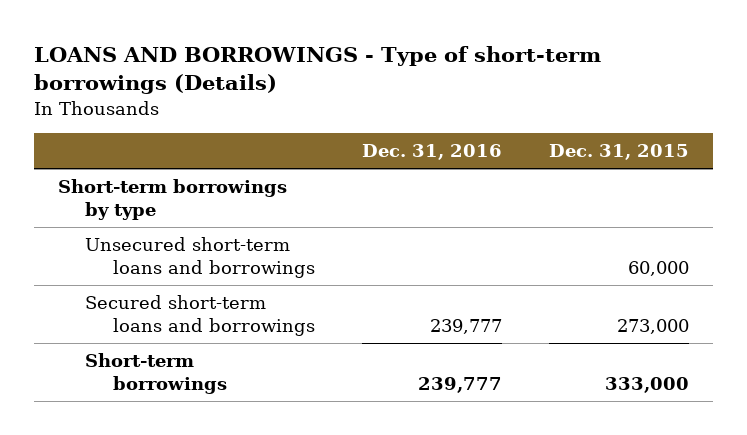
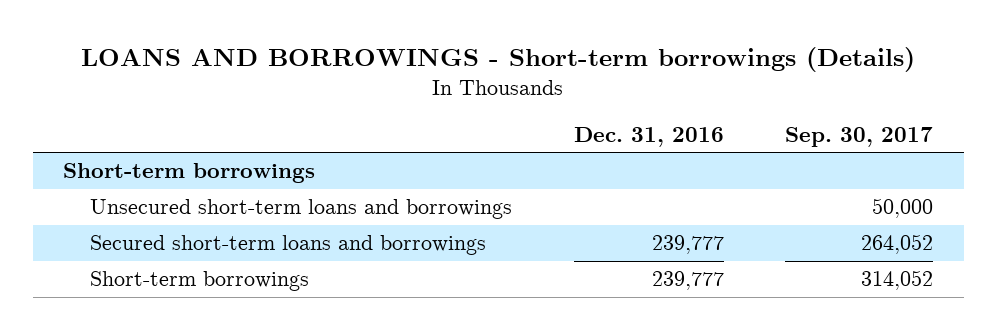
[34,46,602,95] LOANS AND BORROWINGS - Type of short-term borrowings (Details) -> [81,46,916,72] LOANS AND BORROWINGS - Short-term borrowings (Details)
[549,144,690,161] Dec. 31, 2015 -> none
none -> [784,126,933,147] Sep. 30, 2017
[57,179,287,221] Short-term borrowings by type -> [63,163,316,184] Short-term borrowings

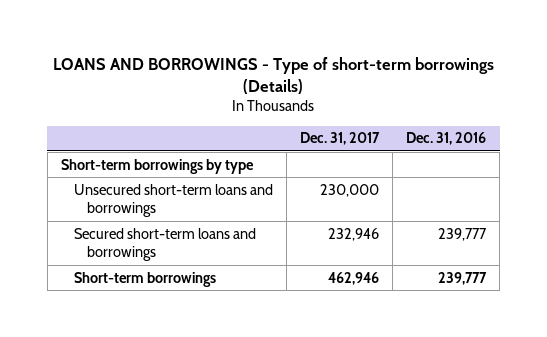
[81,46,916,72] LOANS AND BORROWINGS - Short-term borrowings (Details) -> [53,56,495,94] LOANS AND BORROWINGS - Type of short-term borrowings (Details)
[784,126,933,147] Sep. 30, 2017 -> none
none -> [300,132,381,146] Dec. 31, 2017
[63,163,316,184] Short-term borrowings -> [60,158,254,174] Short-term borrowings by type

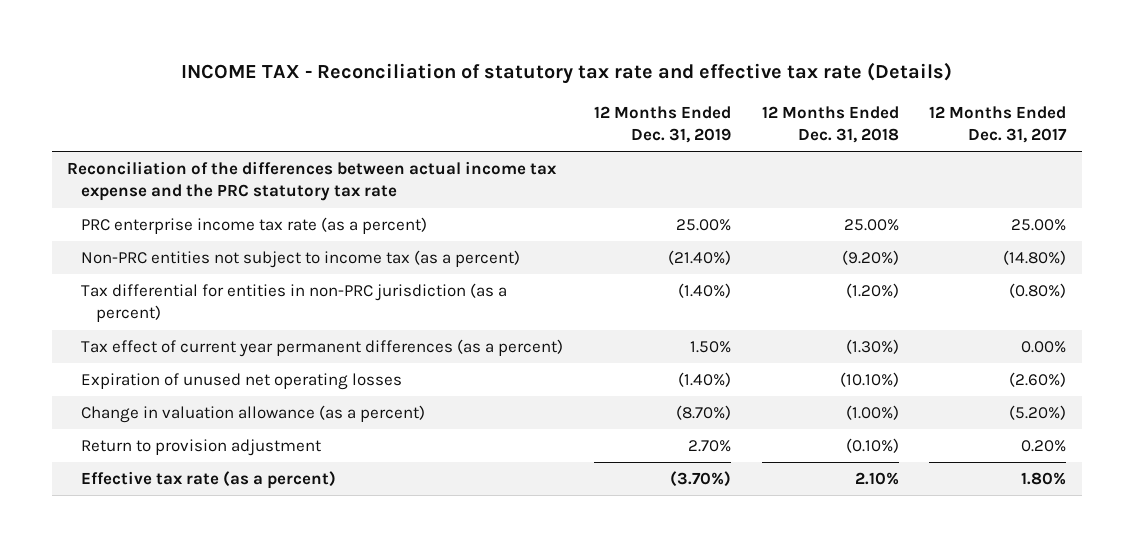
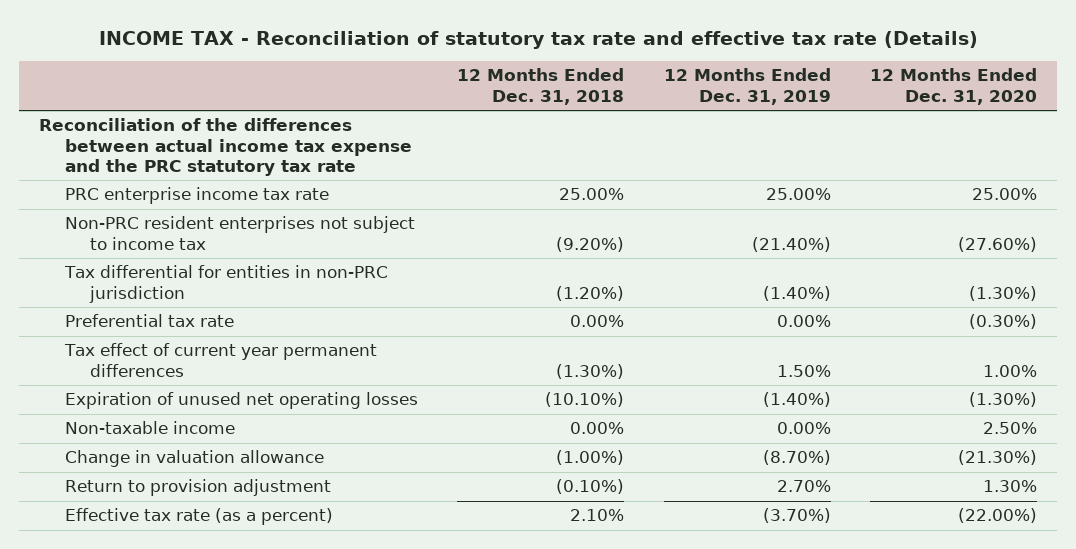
[929,105,1068,143] 12 Months Ended Dec. 31, 2017 -> none
none -> [870,68,1038,105] 12 Months Ended Dec. 31, 2020
[81,217,428,235] PRC enterprise income tax rate (as a percent) -> [64,187,329,205] PRC enterprise income tax rate
[81,250,521,269] Non-PRC entities not subject to income tax (as a percent) -> [64,216,415,250] Non-PRC resident enterprises not subject to income tax
[81,283,508,323] Tax differential for entities in non-PRC jurisdiction (as a percent) -> [63,265,388,303] Tax differential for entities in non-PRC jurisdiction
none -> [64,314,234,328] Preferential tax rate
[81,339,564,358] Tax effect of current year permanent differences (as a percent) -> [63,343,377,377] Tax effect of current year permanent differences
none -> [64,421,235,435] Non-taxable income
[81,405,426,424] Change in valuation allowance (as a percent) -> [64,450,324,468] Change in valuation allowance

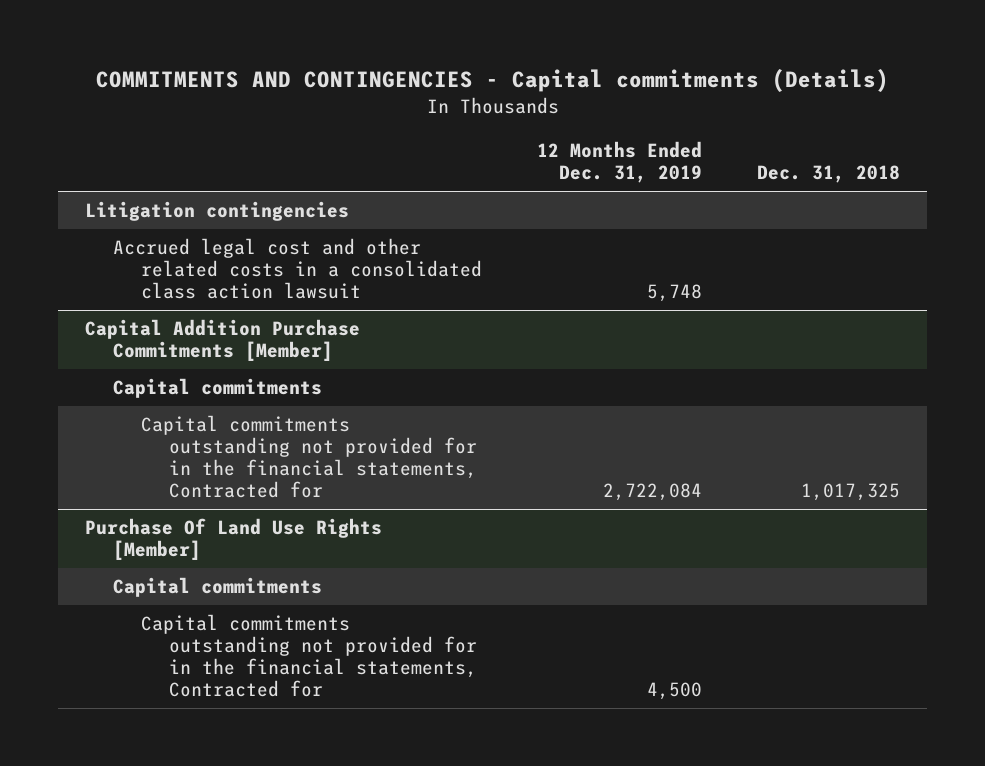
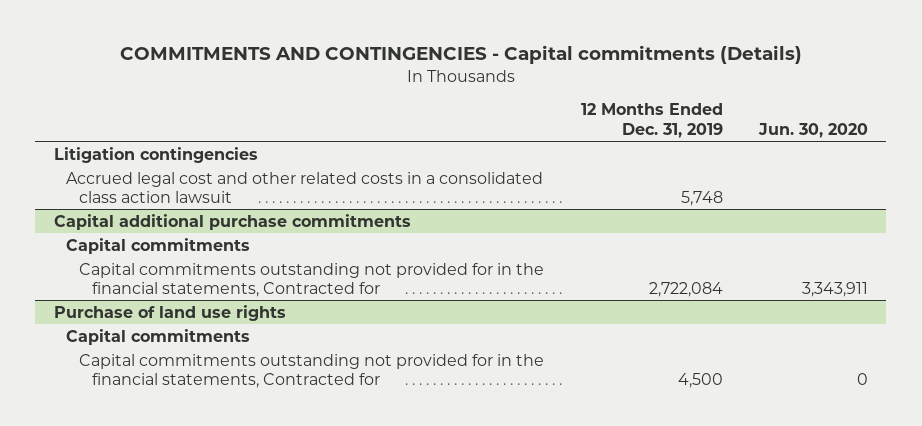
[756,165,900,184] Dec. 31, 2018 -> none
none -> [758,122,869,138] Jun. 30, 2020
[85,319,361,362] Capital Addition Purchase Commitments [Member] -> [53,213,411,230] Capital additional purchase commitments
[85,518,383,561] Purchase Of Land Use Rights [Member] -> [53,304,286,321] Purchase of land use rights

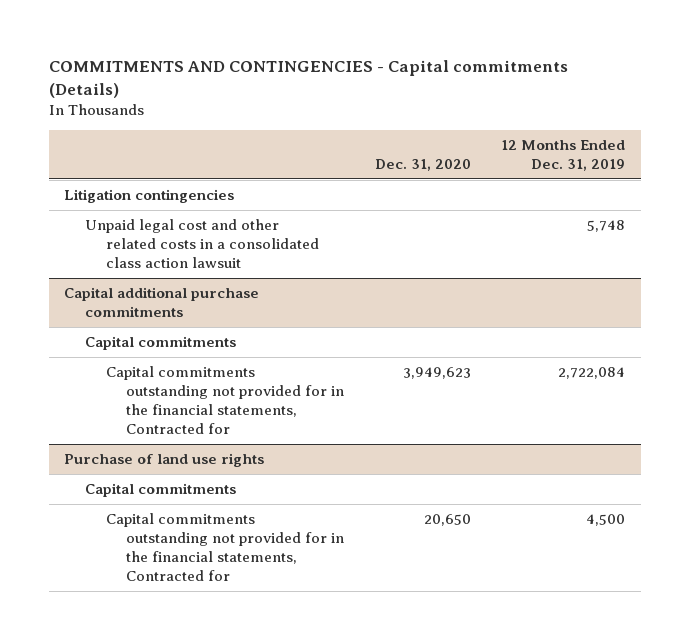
[758,122,869,138] Jun. 30, 2020 -> none
none -> [374,158,471,171] Dec. 31, 2020
[66,171,544,204] Accrued legal cost and other related costs in a consolidated class action lawsuit -> [84,219,319,268] Unpaid legal cost and other related costs in a consolidated class action lawsuit

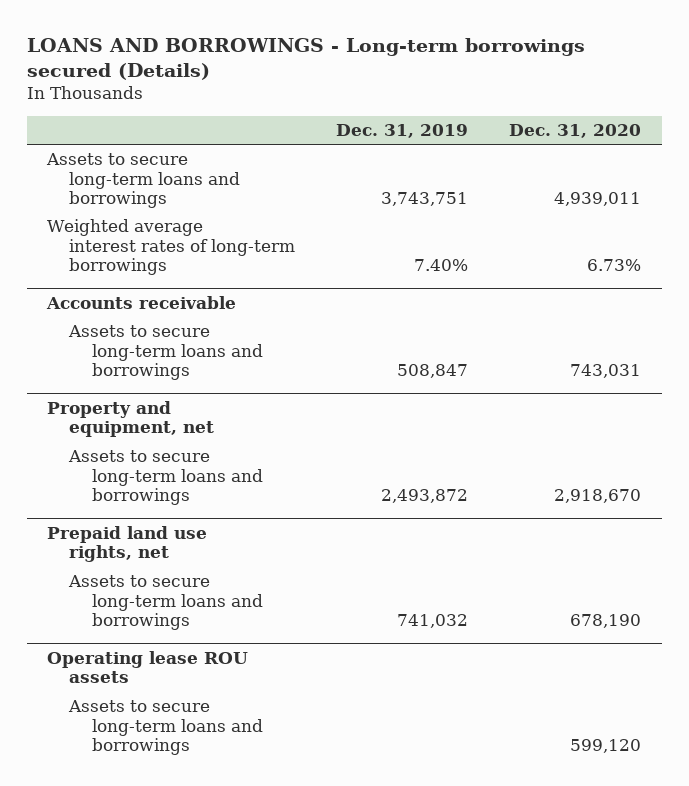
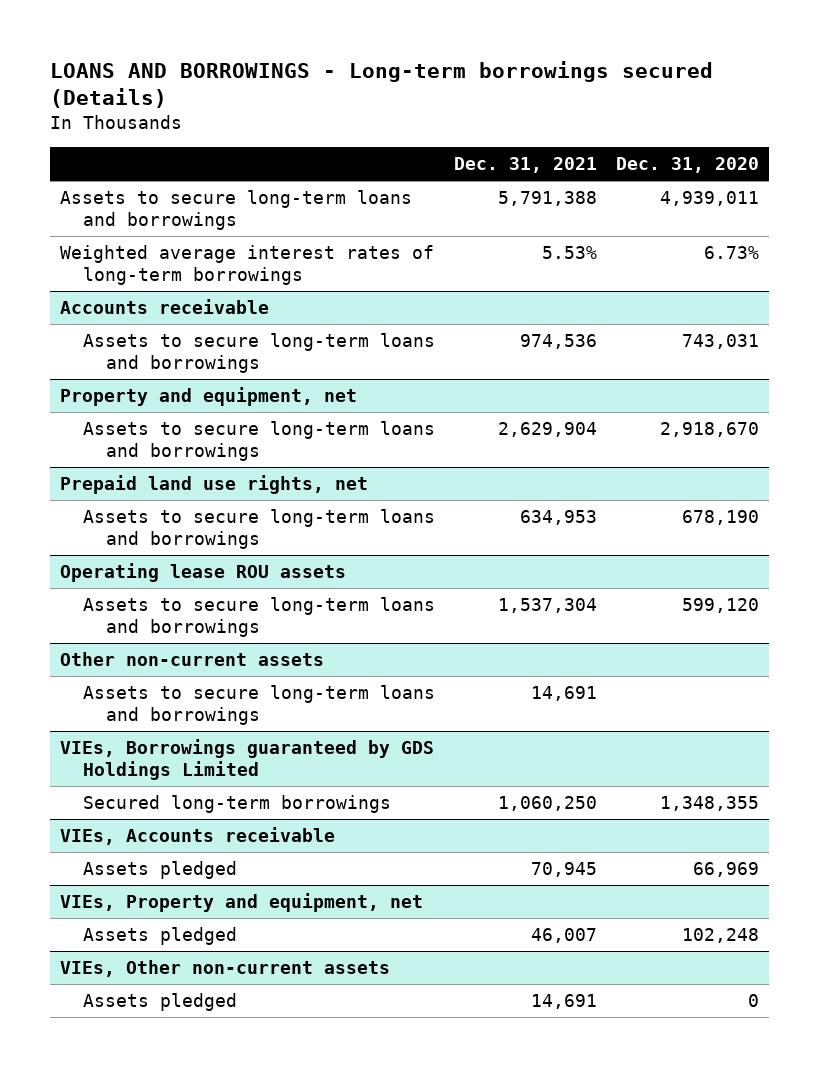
[336,123,469,138] Dec. 31, 2019 -> none
none -> [454,157,598,174] Dec. 31, 2021
none -> [59,651,324,666] Other non-current assets
none -> [82,684,435,725] Assets to secure long-term loans and borrowings
none -> [59,738,434,780] VIEs, Borrowings guaranteed by GDS Holdings Limited
none -> [82,794,391,813] Secured long-term borrowings
none -> [59,826,335,845] VIEs, Accounts receivable
none -> [82,860,237,879] Assets pledged
none -> [59,892,423,912] VIEs, Property and equipment, net
none -> [82,926,237,945] Assets pledged
none -> [59,959,390,977] VIEs, Other non-current assets
none -> [82,992,237,1011] Assets pledged

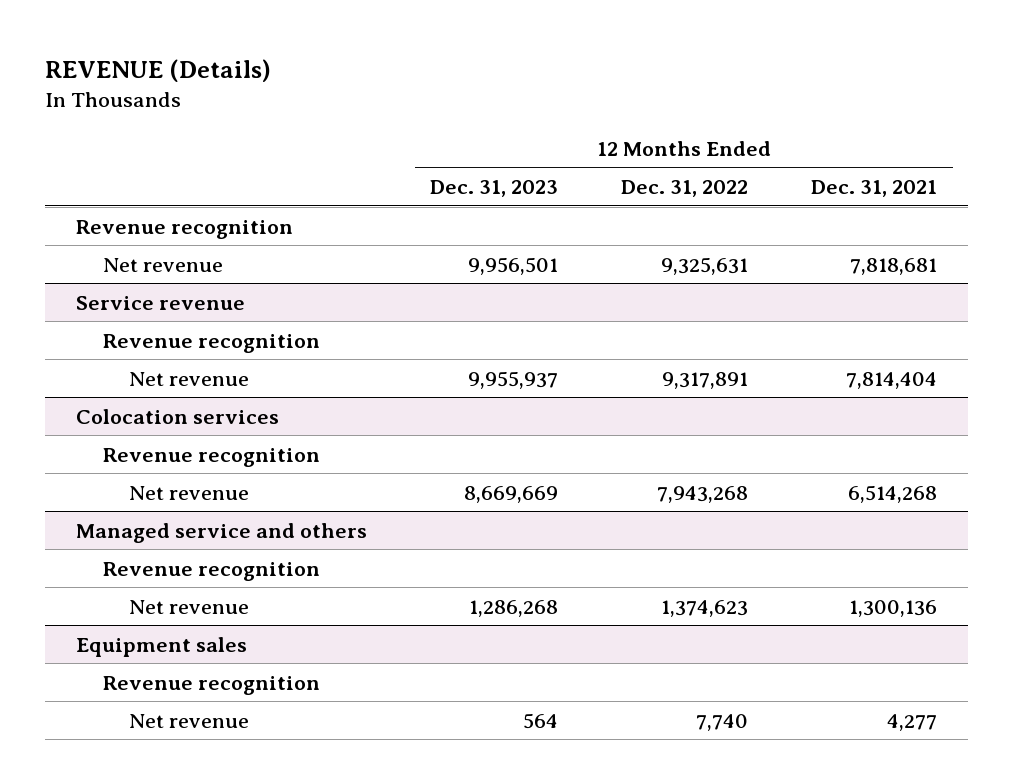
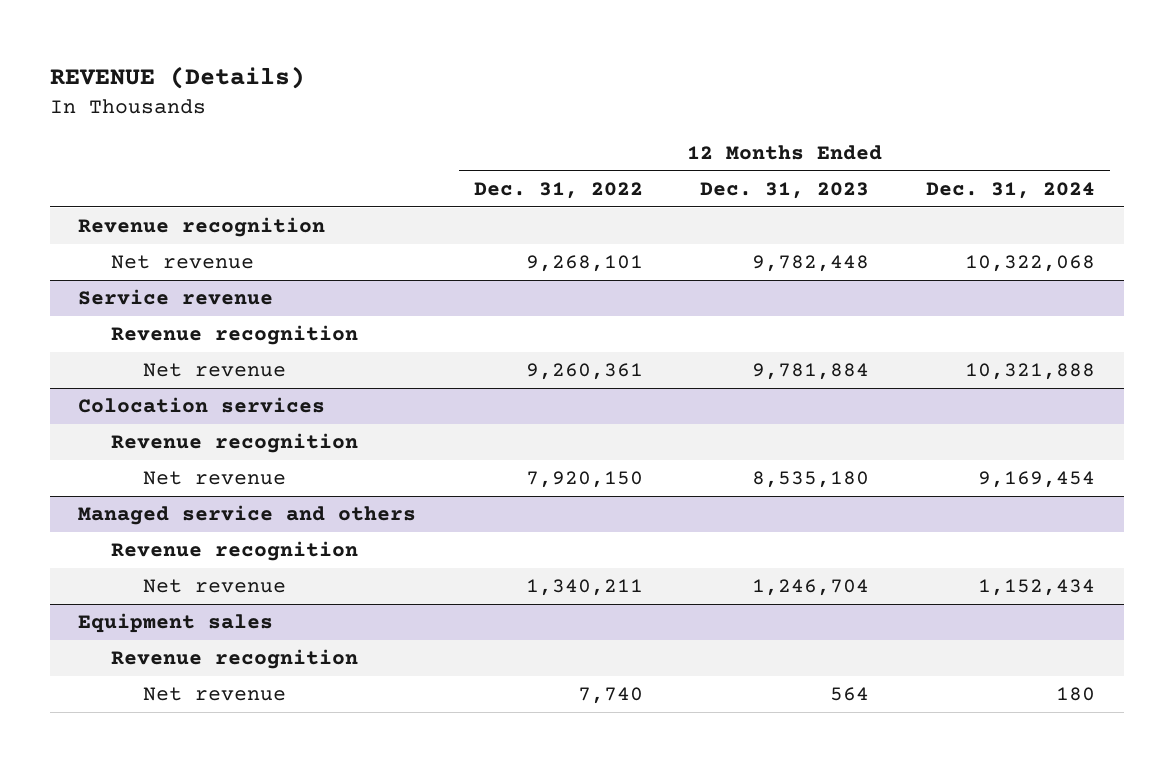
[811,179,938,197] Dec. 31, 2021 -> none
none -> [926,182,1096,200] Dec. 31, 2024
[468,256,559,275] 9,956,501 -> [752,255,870,273] 9,782,448
[661,256,749,275] 9,325,631 -> [525,255,643,273] 9,268,101
[468,370,559,389] 9,955,937 -> [752,363,870,381] 9,781,884
[662,371,749,389] 9,317,891 -> [525,363,643,381] 9,260,361
[464,485,559,503] 8,669,669 -> [752,471,870,489] 8,535,180
[657,485,749,503] 7,943,268 -> [525,471,643,489] 7,920,150
[469,599,559,617] 1,286,268 -> [752,579,870,597] 1,246,704
[661,599,749,617] 1,374,623 -> [525,579,643,597] 1,340,211

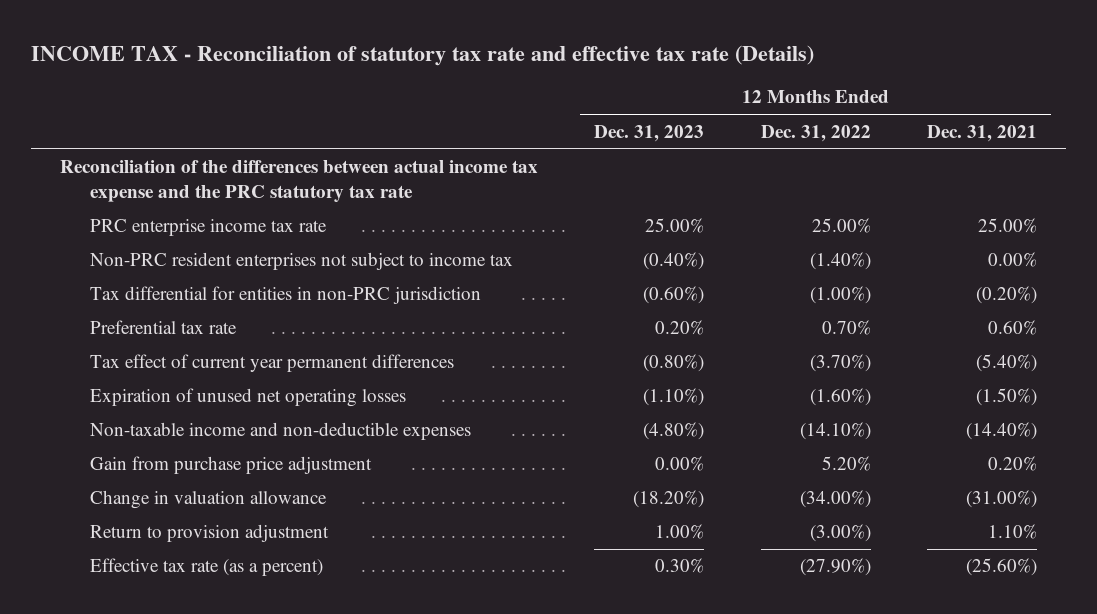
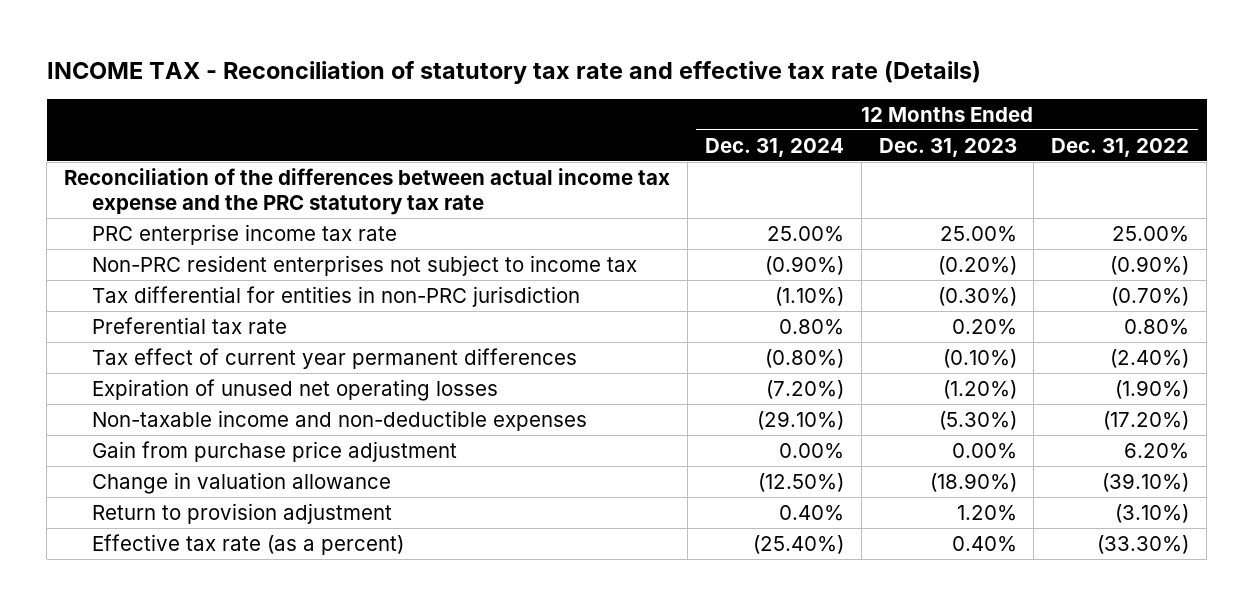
[927,124,1038,142] Dec. 31, 2021 -> none
none -> [704,137,844,157] Dec. 31, 2024
[643,252,705,271] (0.40%) -> [937,255,1017,275] (0.20%)
[809,252,871,271] (1.40%) -> [1110,255,1190,275] (0.90%)
[643,286,705,305] (0.60%) -> [937,286,1017,306] (0.30%)
[809,286,871,305] (1.00%) -> [1111,286,1190,306] (0.70%)
[821,320,871,336] 0.70% -> [1124,318,1190,335] 0.80%
[643,354,705,373] (0.80%) -> [942,348,1017,368] (0.10%)
[809,354,871,373] (3.70%) -> [1110,348,1190,368] (2.40%)
[643,388,705,407] (1.10%) -> [942,379,1017,399] (1.20%)
[809,388,871,407] (1.60%) -> [1115,379,1190,399] (1.90%)
[643,422,705,441] (4.80%) -> [938,410,1017,430] (5.30%)
[799,422,871,441] (14.10%) -> [1103,410,1190,430] (17.20%)
[821,456,871,472] 5.20% -> [1124,442,1190,459] 6.20%
[633,490,705,509] (18.20%) -> [929,472,1017,492] (18.90%)
[799,490,871,509] (34.00%) -> [1102,472,1190,492] (39.10%)
[655,524,705,540] 1.00% -> [956,504,1017,521] 1.20%
[809,524,871,543] (3.00%) -> [1115,503,1190,523] (3.10%)
[655,558,705,574] 0.30% -> [951,535,1017,552] 0.40%
[799,558,871,577] (27.90%) -> [1097,534,1190,554] (33.30%)

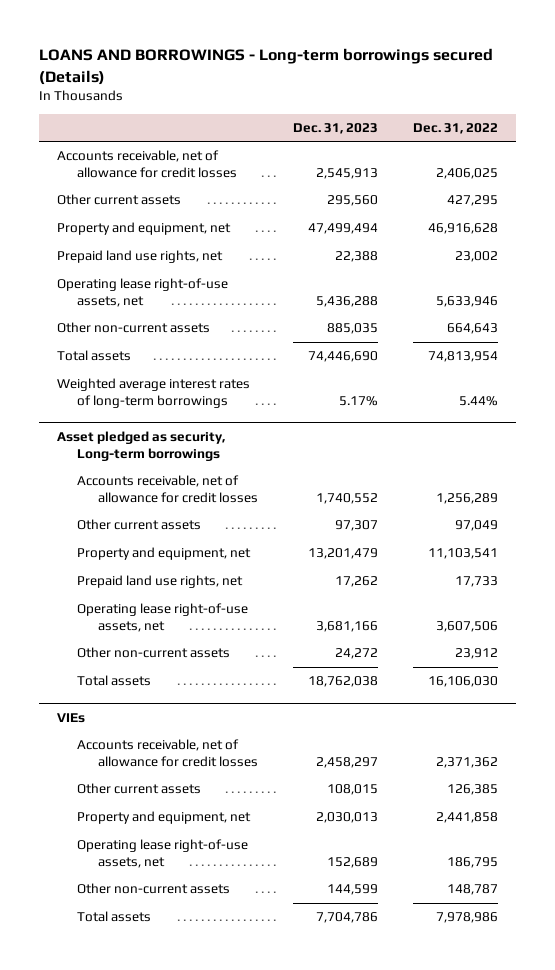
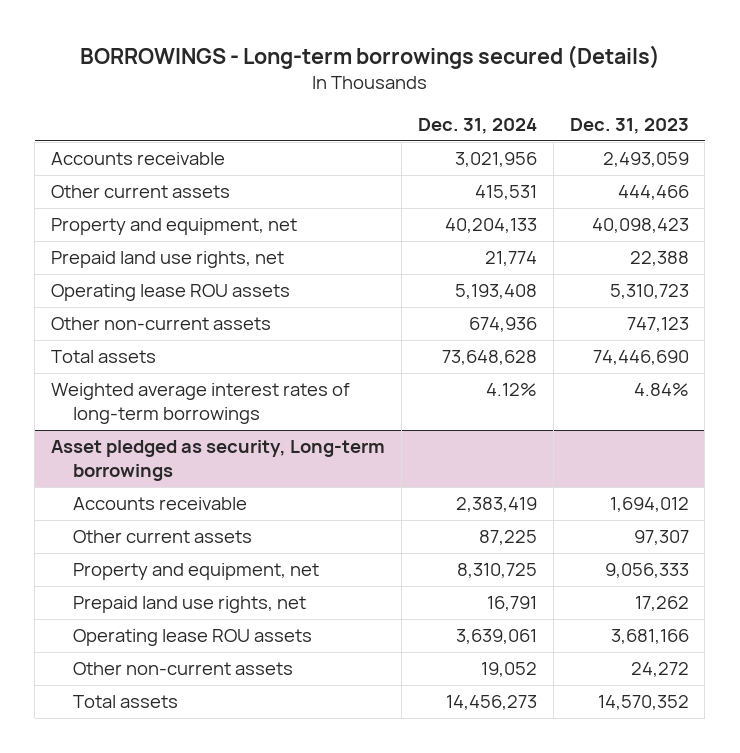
[39,48,494,85] LOANS AND BORROWINGS - Long-term borrowings secured (Details) -> [79,44,660,69] BORROWINGS - Long-term borrowings secured (Details)
[413,123,499,135] Dec. 31, 2022 -> none
none -> [417,117,537,134] Dec. 31, 2024
[56,150,238,179] Accounts receivable, net of allowance for credit losses -> [51,152,226,166] Accounts receivable
[316,168,379,180] 2,545,913 -> [602,152,689,168] 2,493,059
[327,195,379,207] 295,560 -> [617,185,689,201] 444,466
[308,223,379,235] 47,499,494 -> [591,218,689,234] 40,098,423
[56,278,228,308] Operating lease right-of-use assets, net -> [51,284,291,302] Operating lease ROU assets
[316,296,379,308] 5,436,288 -> [609,284,689,300] 5,310,723
[327,323,379,335] 885,035 -> [626,317,689,333] 747,123
[339,396,379,407] 5.17% -> [633,383,689,397] 4.84%
[77,475,259,504] Accounts receivable, net of allowance for credit losses -> [73,497,248,511] Accounts receivable
[316,493,379,505] 1,740,552 -> [609,497,689,513] 1,694,012
[308,548,379,560] 13,201,479 -> [604,563,689,579] 9,056,333
[77,603,249,633] Operating lease right-of-use assets, net -> [73,629,313,647] Operating lease ROU assets
[56,712,85,723] VIEs -> none
[77,739,259,768] Accounts receivable, net of allowance for credit losses -> none
[77,783,202,795] Other current assets -> none
[77,811,252,825] Property and equipment, net -> none
[77,839,249,869] Operating lease right-of-use assets, net -> none
[77,883,231,895] Other non-current assets -> none
[77,911,152,923] Total assets -> none
[308,676,379,688] 18,762,038 -> [597,695,689,711] 14,570,352

